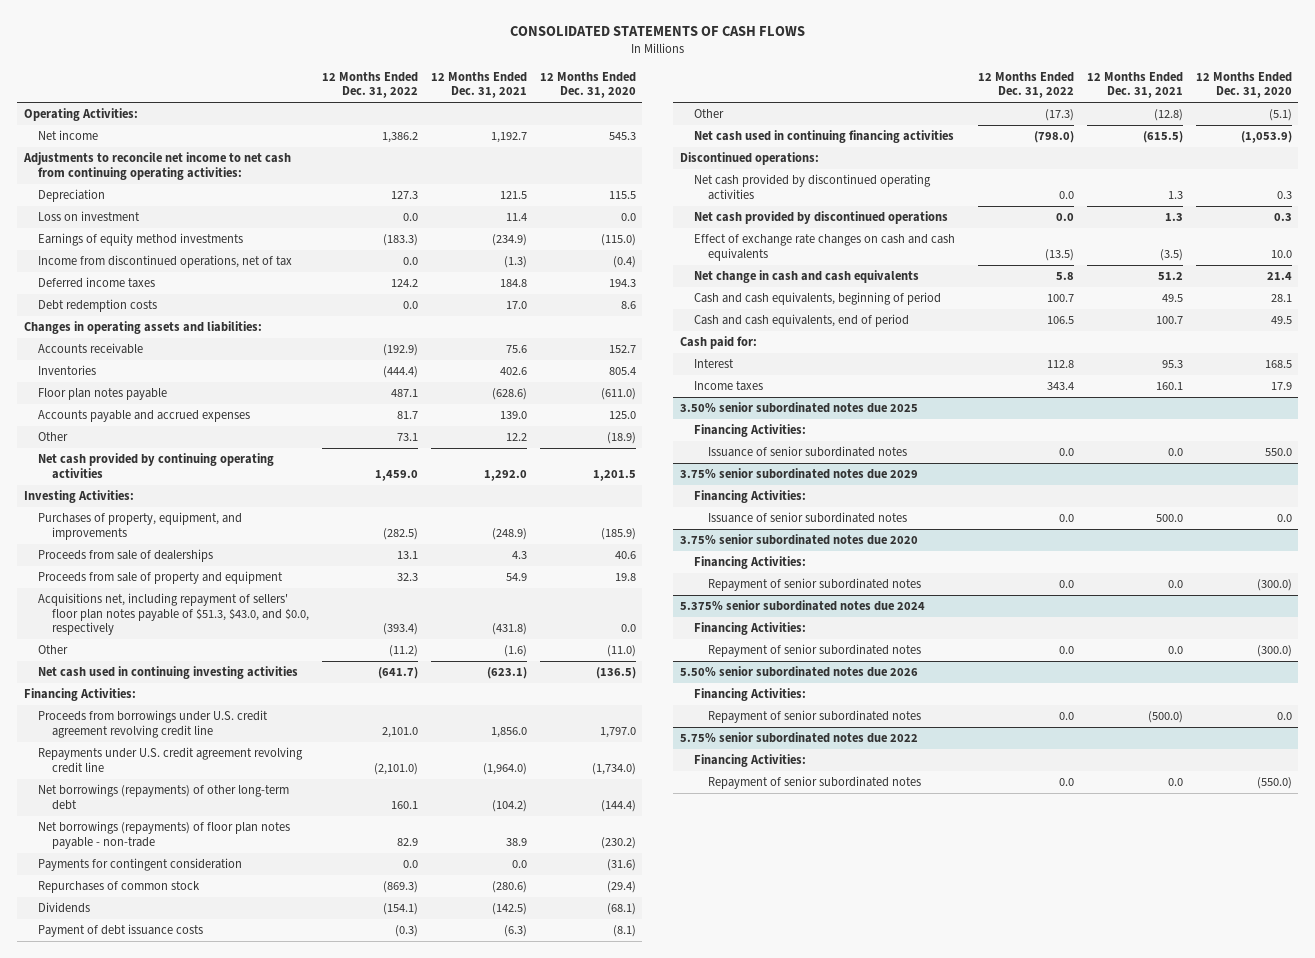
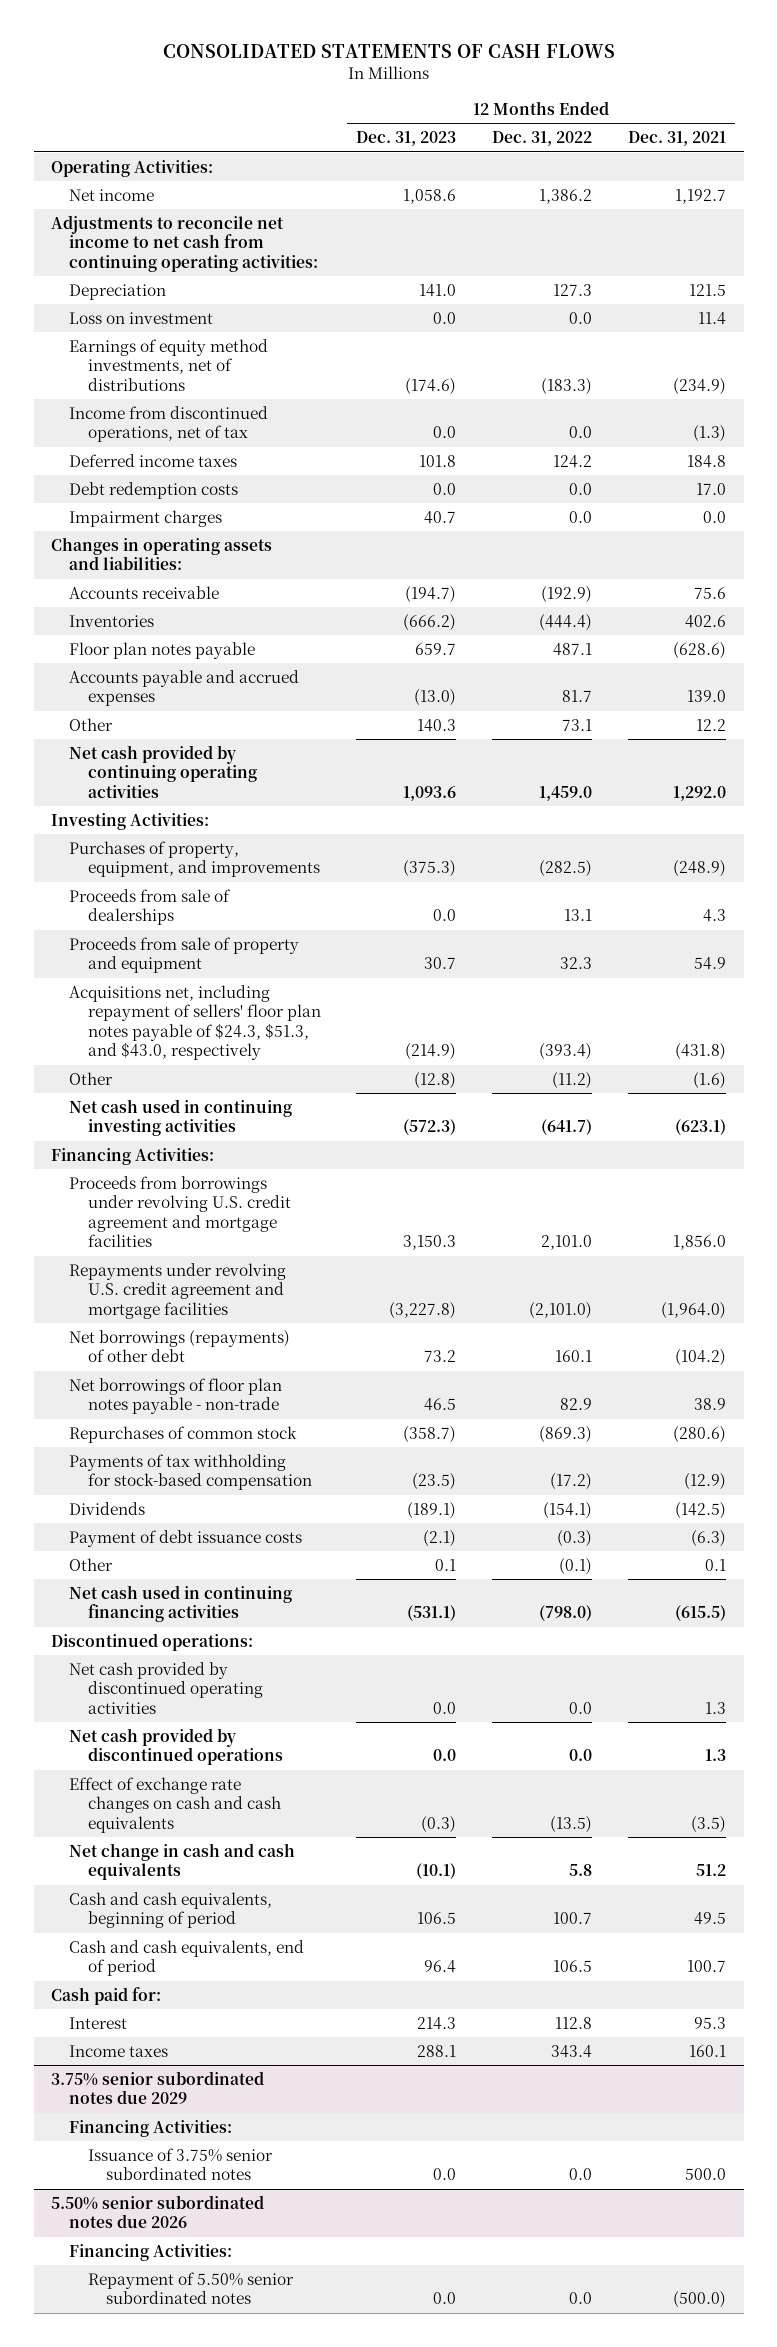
[539,71,636,99] 12 Months Ended Dec. 31, 2020 -> none
none -> [356,131,457,147] Dec. 31, 2023
[37,233,243,247] Earnings of equity method investments -> [69,338,269,391] Earnings of equity method investments, net of distributions
none -> [69,509,223,527] Impairment charges
[37,593,309,635] Acquisitions net, including repayment of sellers' floor plan notes payable of $51.3, $43.0, and $0.0, respectively -> [69,984,321,1061] Acquisitions net, including repayment of sellers' floor plan notes payable of $24.3, $51.3, and $43.0, respectively
[37,858,242,872] Payments for contingent consideration -> none
[37,710,268,738] Proceeds from borrowings under U.S. credit agreement revolving credit line -> [69,1175,291,1248] Proceeds from borrowings under revolving U.S. credit agreement and mortgage facilities
[37,747,303,773] Repayments under U.S. credit agreement revolving credit line -> [69,1262,287,1319] Repayments under revolving U.S. credit agreement and mortgage facilities
[37,784,289,810] Net borrowings (repayments) of other long-term debt -> [69,1329,291,1363] Net borrowings (repayments) of other debt
[37,821,290,849] Net borrowings (repayments) of floor plan notes payable - non-trade -> [69,1377,283,1415] Net borrowings of floor plan notes payable - non-trade
none -> [69,1453,312,1491] Payments of tax withholding for stock-based compensation
[1044,109,1074,122] (17.3) -> [559,1557,593,1575] (0.1)
[1153,109,1183,122] (12.8) -> [704,1558,726,1571] 0.1
[679,402,918,414] 3.50% senior subordinated notes due 2025 -> none
[693,424,806,438] Financing Activities: -> none
[707,446,907,458] Issuance of senior subordinated notes -> none
[679,534,918,546] 3.75% senior subordinated notes due 2020 -> none
[693,556,806,570] Financing Activities: -> none
[707,578,921,592] Repayment of senior subordinated notes -> none
[679,600,925,612] 5.375% senior subordinated notes due 2024 -> none
[693,622,806,636] Financing Activities: -> none
[707,644,921,658] Repayment of senior subordinated notes -> none
[707,512,907,524] Issuance of senior subordinated notes -> [87,2147,273,2181] Issuance of 3.75% senior subordinated notes
[679,732,918,744] 5.75% senior subordinated notes due 2022 -> none
[693,754,806,768] Financing Activities: -> none
[707,776,921,790] Repayment of senior subordinated notes -> none
[707,710,921,724] Repayment of senior subordinated notes -> [87,2271,294,2305] Repayment of 5.50% senior subordinated notes

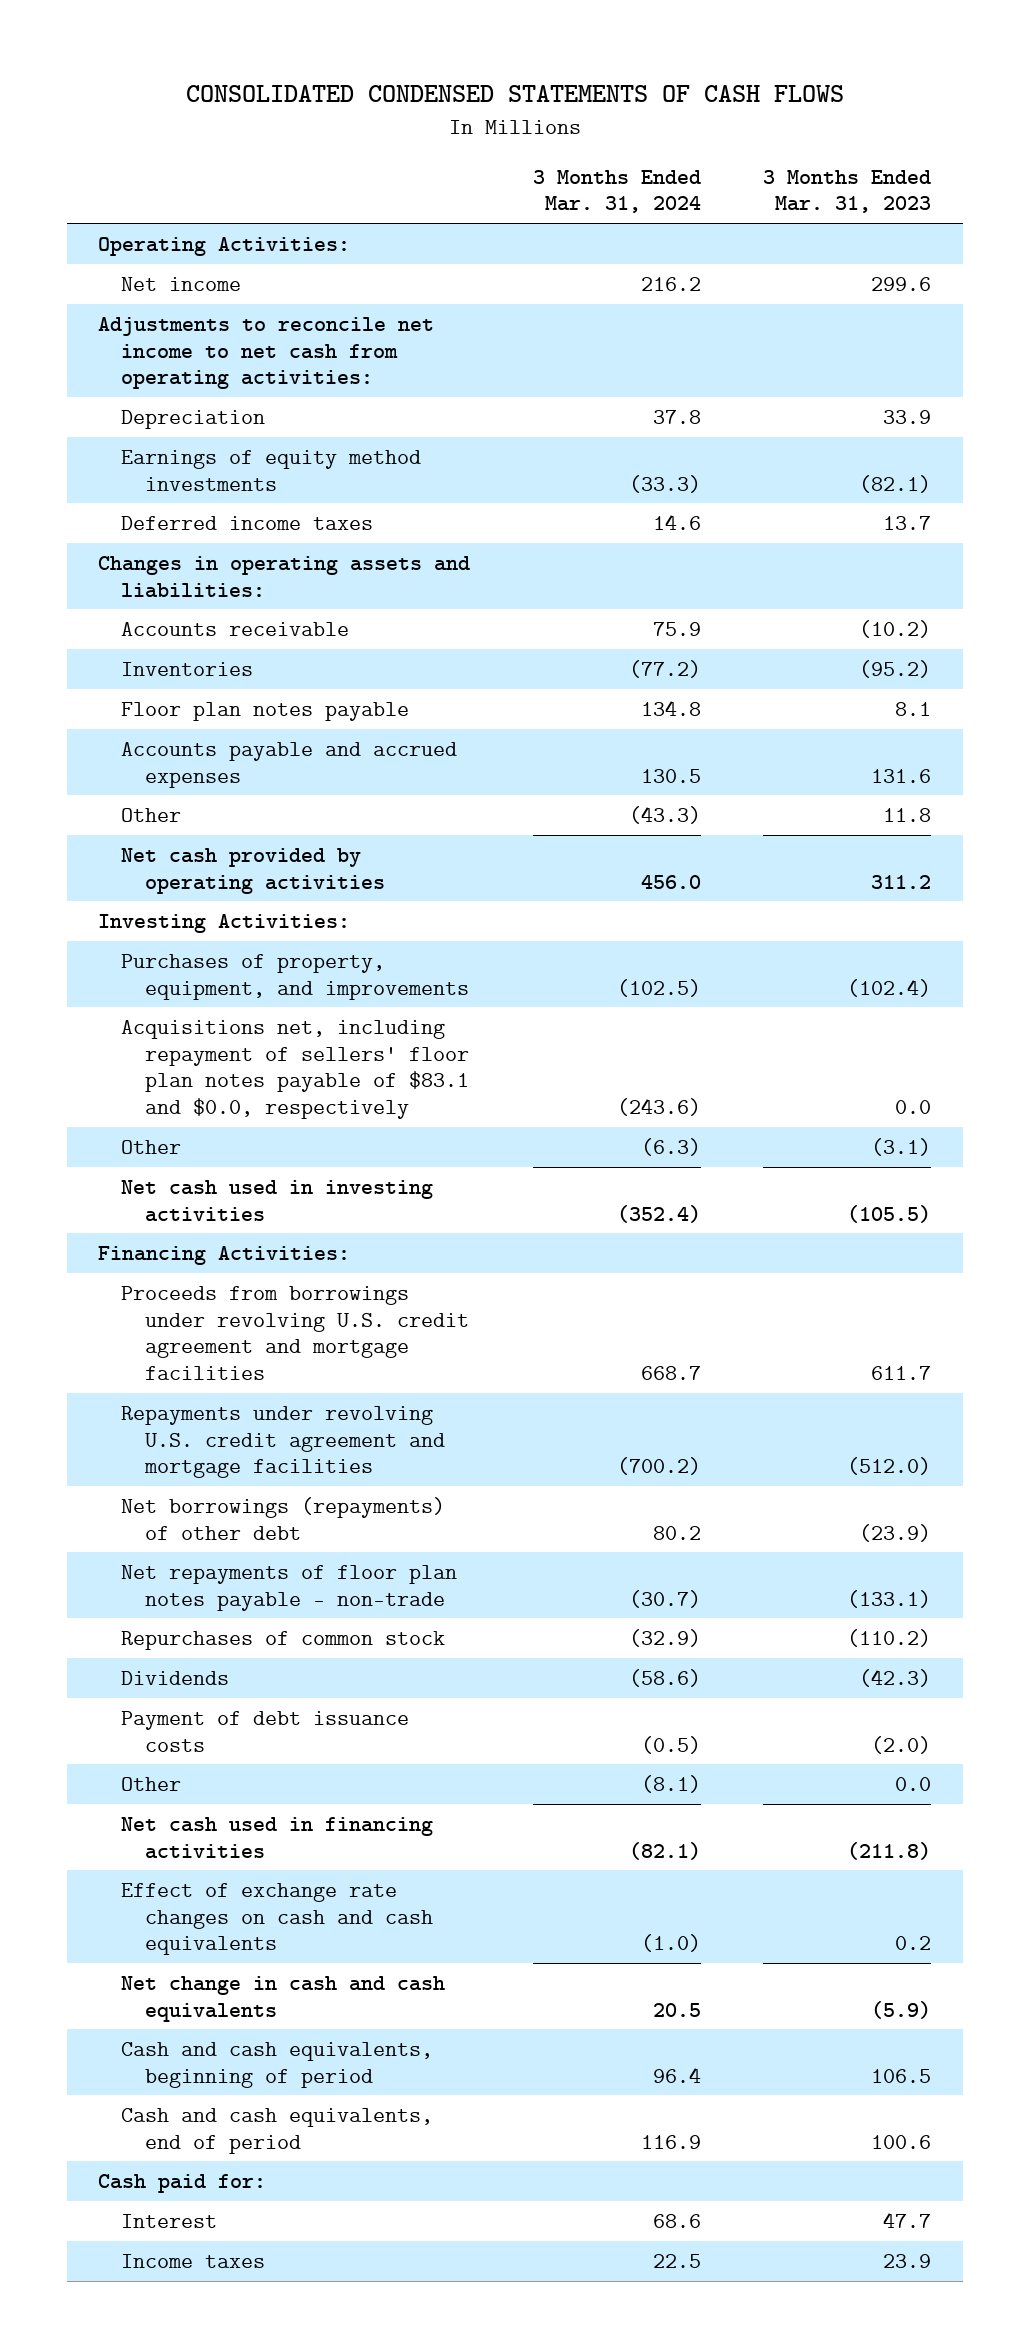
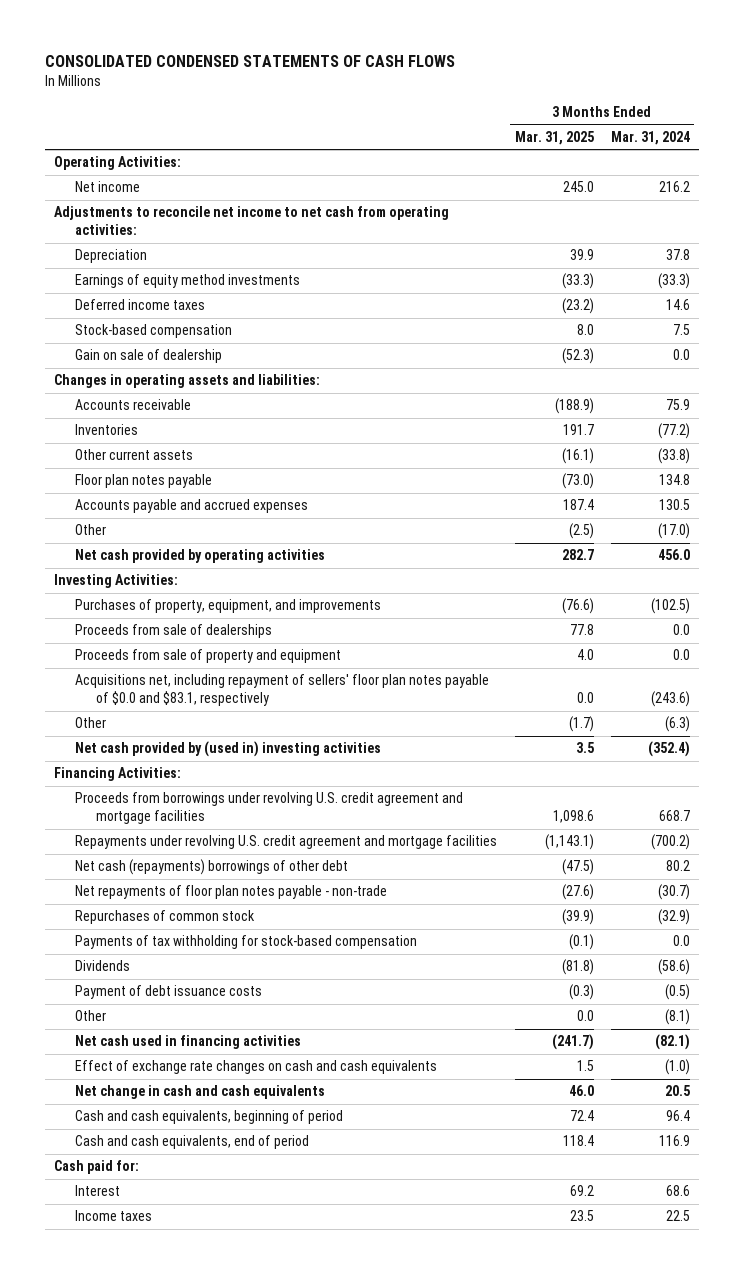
[763,169,932,214] 3 Months Ended Mar. 31, 2023 -> none
none -> [514,130,594,145] Mar. 31, 2025
none -> [75,324,233,339] Stock-based compensation
none -> [75,349,223,364] Gain on sale of dealership
none -> [75,449,194,461] Other current assets
[628,805,701,824] (43.3) -> [658,523,691,540] (17.0)
none -> [75,624,273,639] Proceeds from sale of dealerships
none -> [75,649,342,664] Proceeds from sale of property and equipment
[121,1019,469,1120] Acquisitions net, including repayment of sellers' floor plan notes payable of $83.1 and $0.0, respectively -> [75,674,490,707] Acquisitions net, including repayment of sellers' floor plan notes payable of $0.0 and $83.1, respectively
[121,1179,434,1222] Net cash used in investing activities -> [75,741,382,758] Net cash provided by (used in) investing activities
[121,1496,446,1540] Net borrowings (repayments) of other debt -> [75,859,349,876] Net cash (repayments) borrowings of other debt
none -> [75,935,418,950] Payments of tax withholding for stock-based compensation

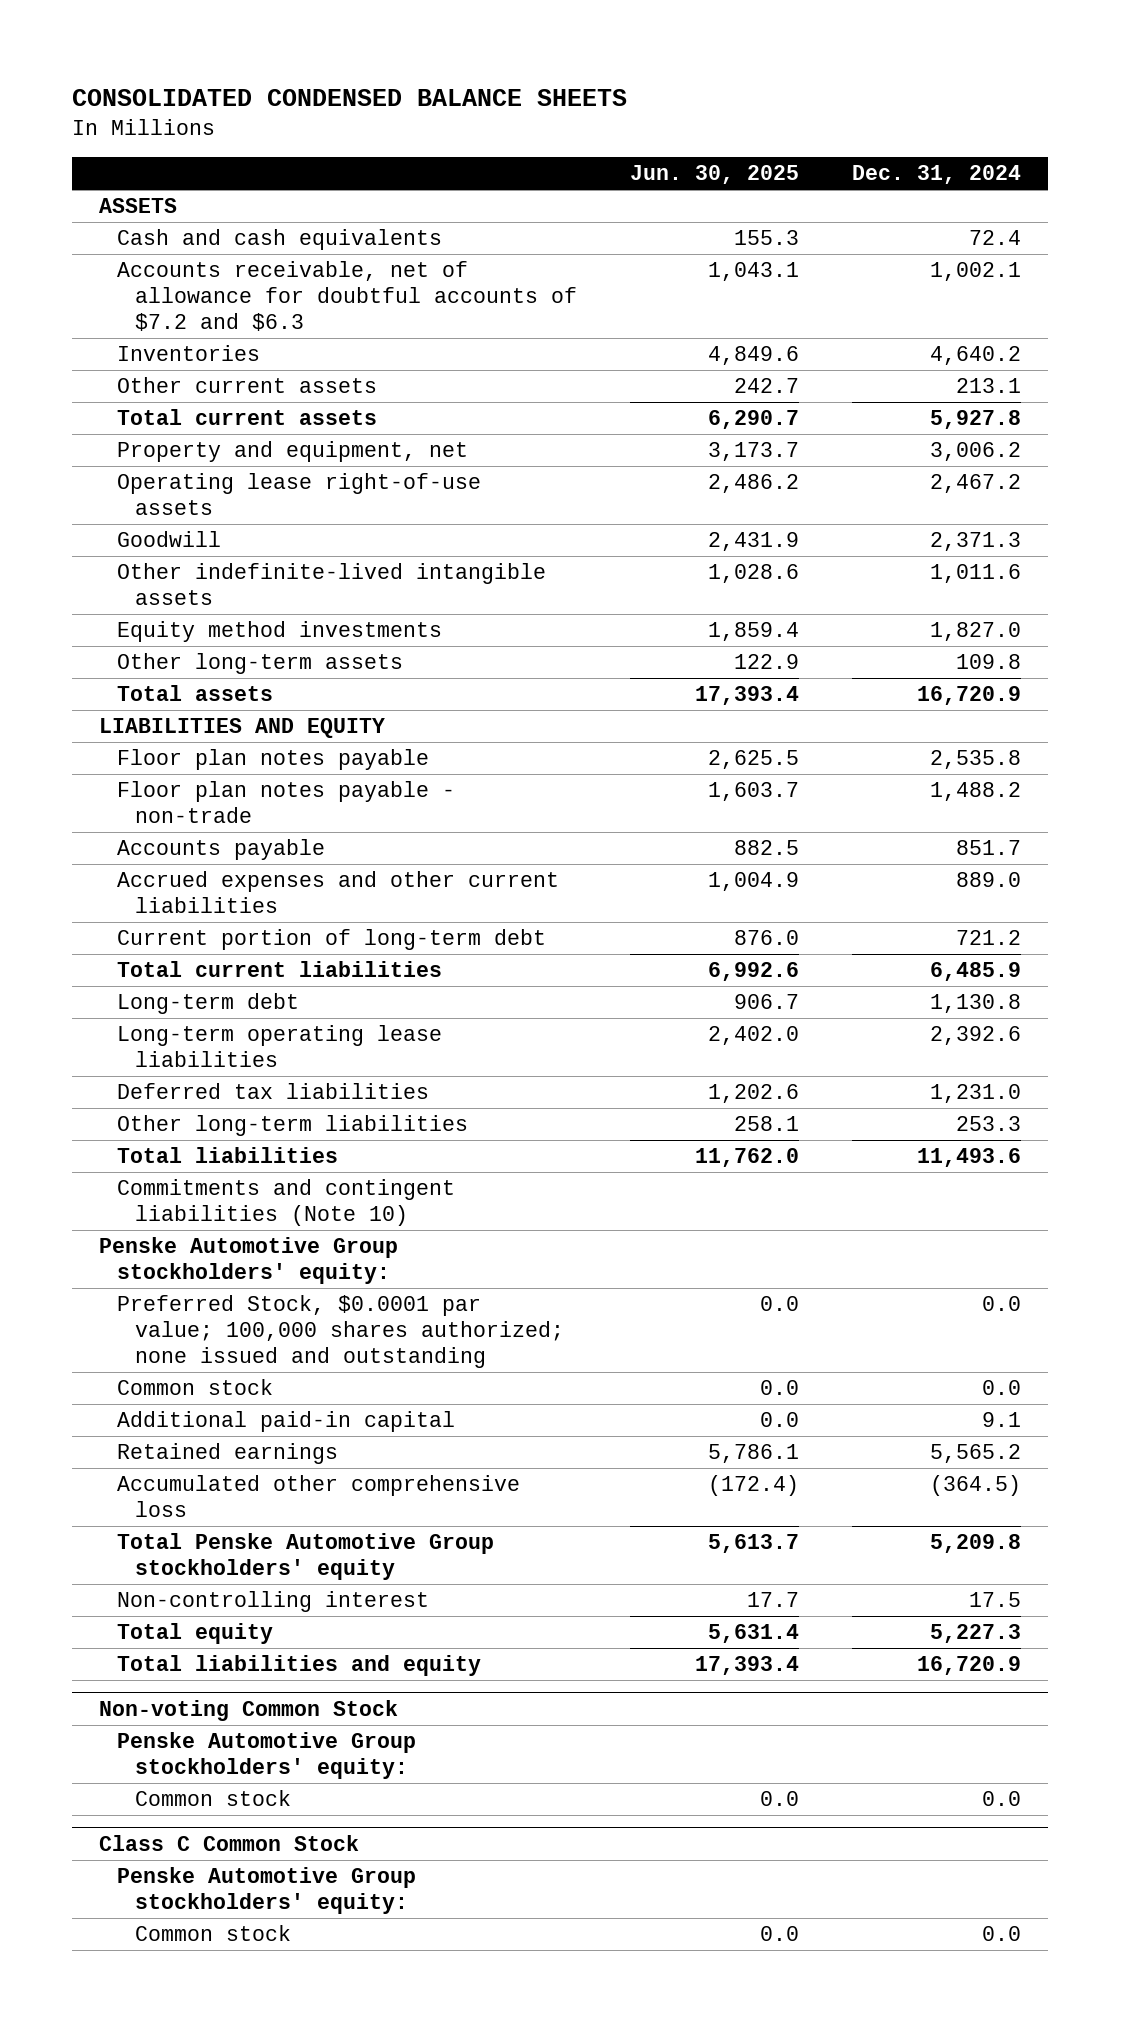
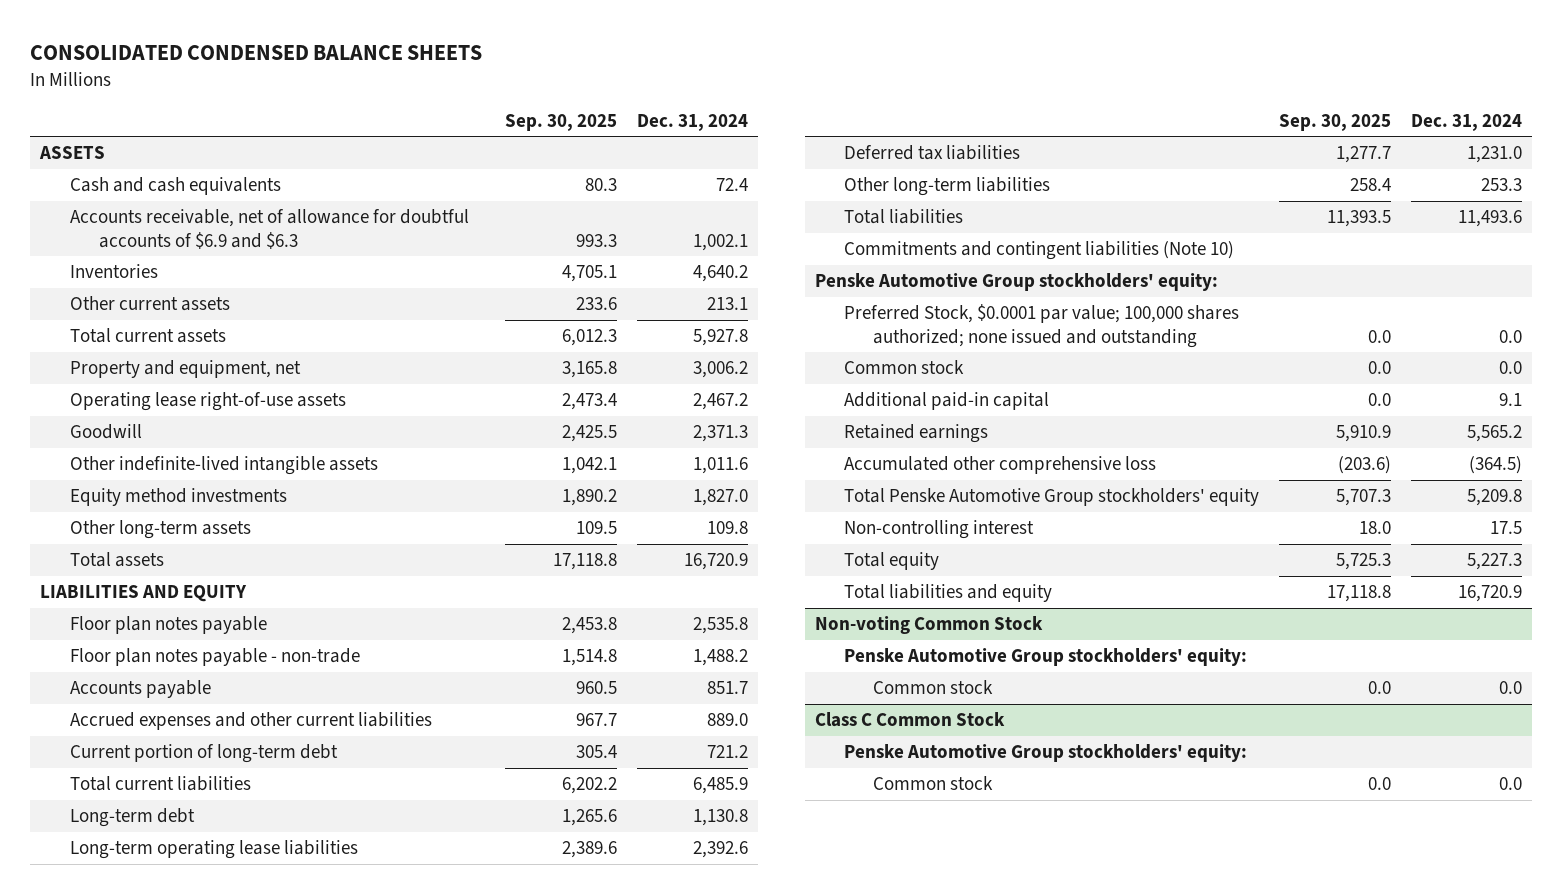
[630,165,800,185] Jun. 30, 2025 -> none
none -> [504,113,617,131] Sep. 30, 2025
[116,261,577,331] Accounts receivable, net of allowance for doubtful accounts of $7.2 and $6.3 -> [69,209,469,249] Accounts receivable, net of allowance for doubtful accounts of $6.9 and $6.3

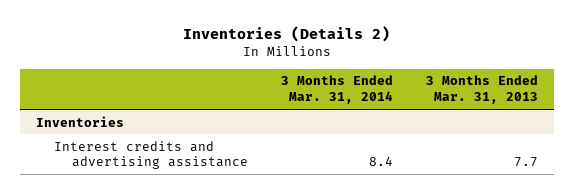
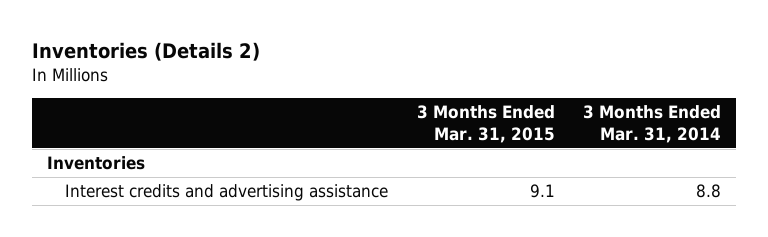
[425,75,538,105] 3 Months Ended Mar. 31, 2013 -> none
none -> [416,104,555,143] 3 Months Ended Mar. 31, 2015
[368,156,393,167] 8.4 -> [696,184,722,199] 8.8

